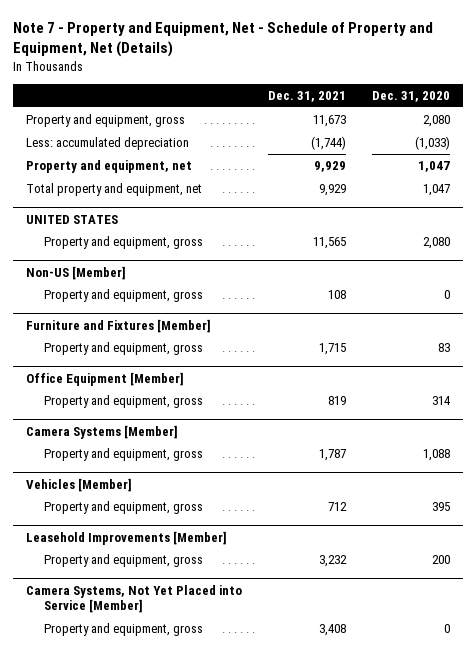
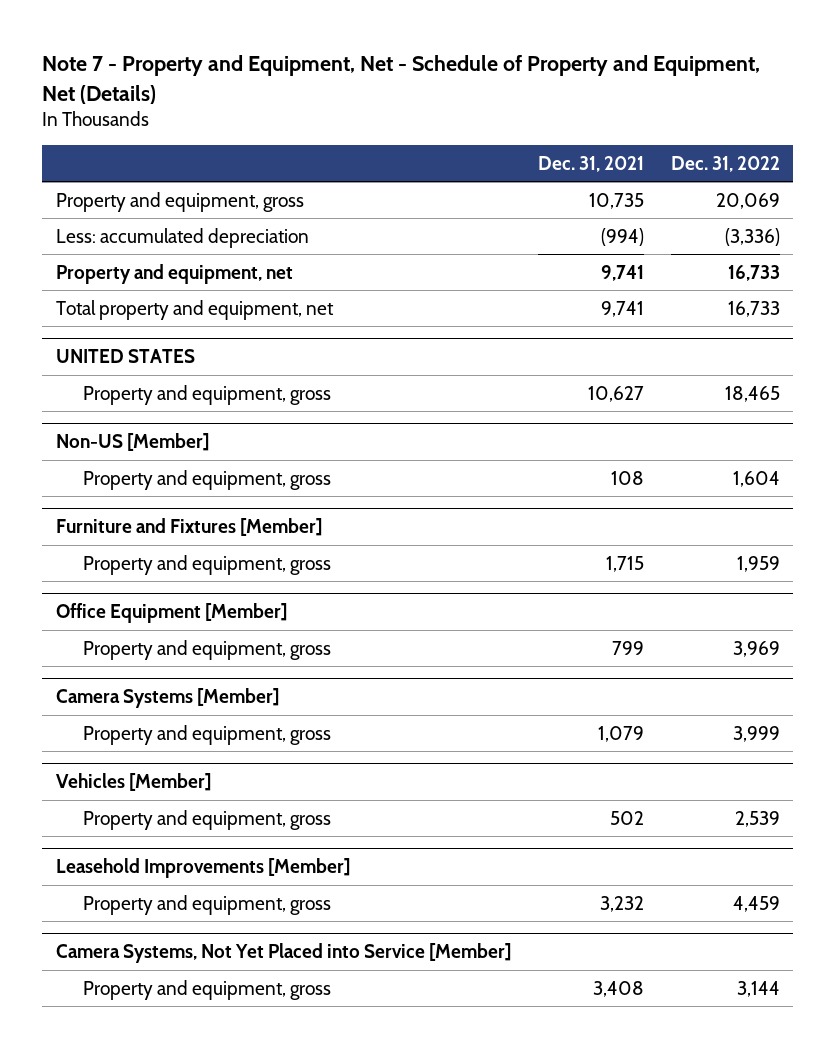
[372,91,451,103] Dec. 31, 2020 -> none
none -> [670,155,780,172] Dec. 31, 2022
[313,114,347,127] 11,673 -> [588,192,644,209] 10,735
[311,135,347,150] (1,744) -> [600,227,644,246] (994)
[314,160,347,172] 9,929 -> [600,264,644,281] 9,741
[319,183,347,196] 9,929 -> [600,300,644,317] 9,741
[313,236,347,249] 11,565 -> [587,385,644,402] 10,627
[328,395,347,405] 819 -> [611,640,644,655] 799
[319,448,347,461] 1,787 -> [597,725,644,742] 1,079
[328,501,348,511] 712 -> [609,810,644,825] 502

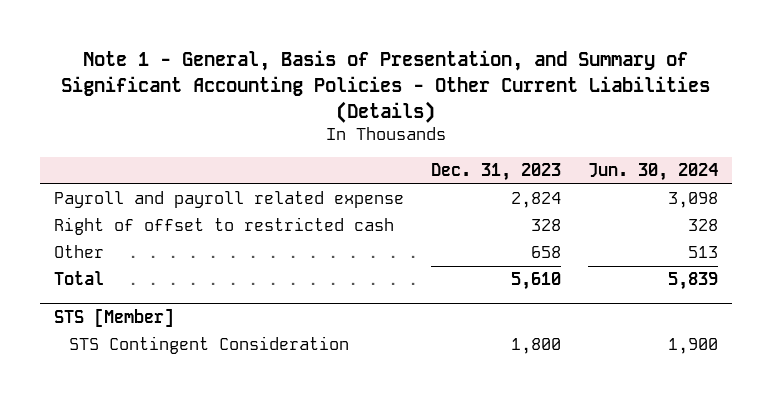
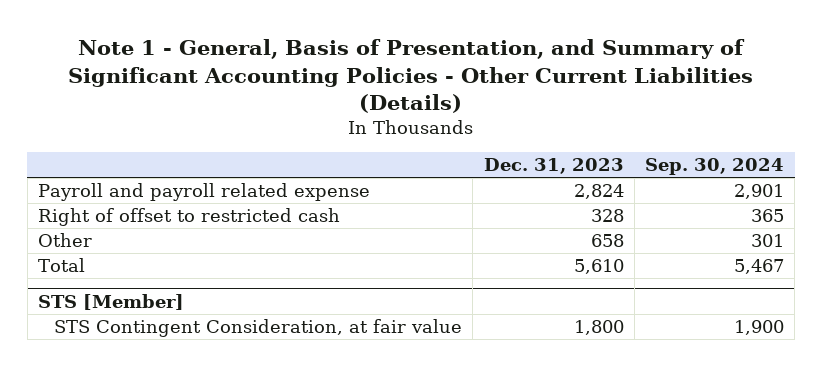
[588,163,719,182] Jun. 30, 2024 -> none
none -> [644,158,784,176] Sep. 30, 2024
[68,336,349,355] STS Contingent Consideration -> [54,319,463,338] STS Contingent Consideration, at fair value

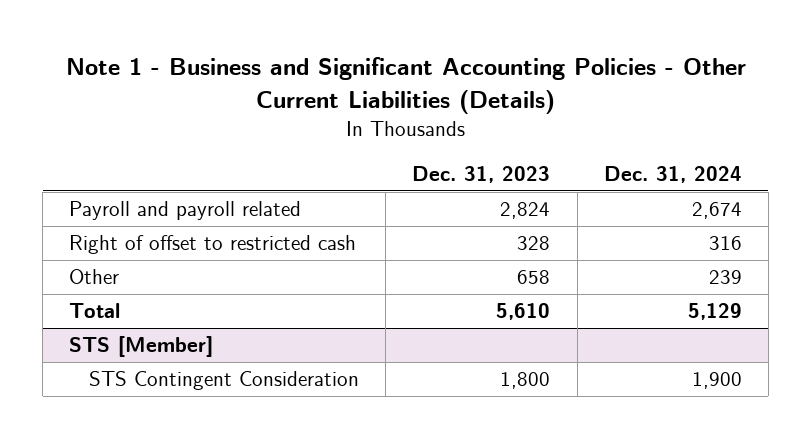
[67,39,753,114] Note 1 - General, Basis of Presentation, and Summary of Significant Accounting Policies - Other Current Liabilities (Details) -> [65,57,746,114] Note 1 - Business and Significant Accounting Policies - Other Current Liabilities (Details)
[644,158,784,176] Sep. 30, 2024 -> none
none -> [603,165,742,183] Dec. 31, 2024
[38,183,371,202] Payroll and payroll related expense -> [69,201,302,221] Payroll and payroll related
[54,319,463,338] STS Contingent Consideration, at fair value -> [89,371,360,391] STS Contingent Consideration

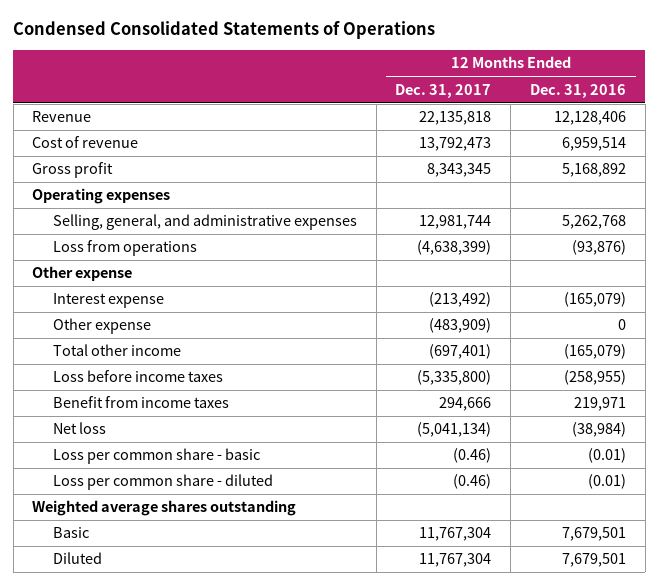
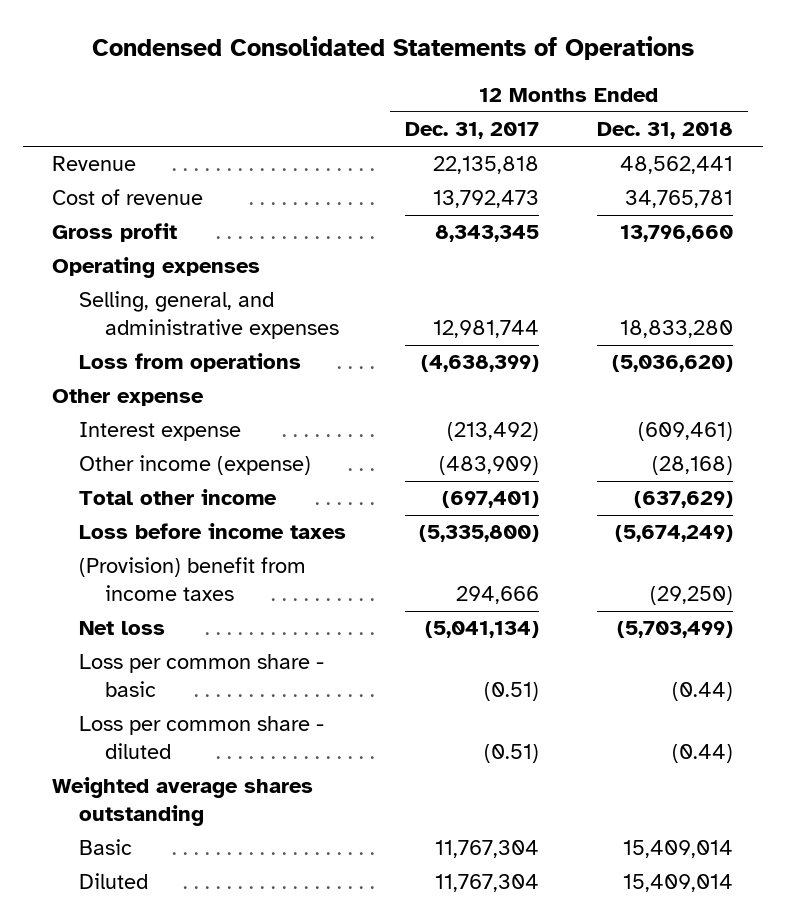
[529,83,626,98] Dec. 31, 2016 -> none
none -> [597,122,734,140] Dec. 31, 2018
[52,318,151,335] Other expense -> [78,455,311,476] Other income (expense)
[52,396,229,409] Benefit from income taxes -> [78,557,306,601] (Provision) benefit from income taxes
[453,448,492,464] (0.46) -> [483,681,539,701] (0.51)
[453,474,492,490] (0.46) -> [483,743,539,763] (0.51)

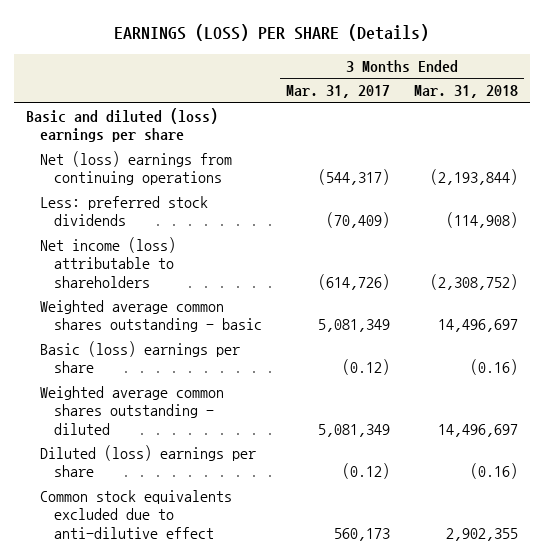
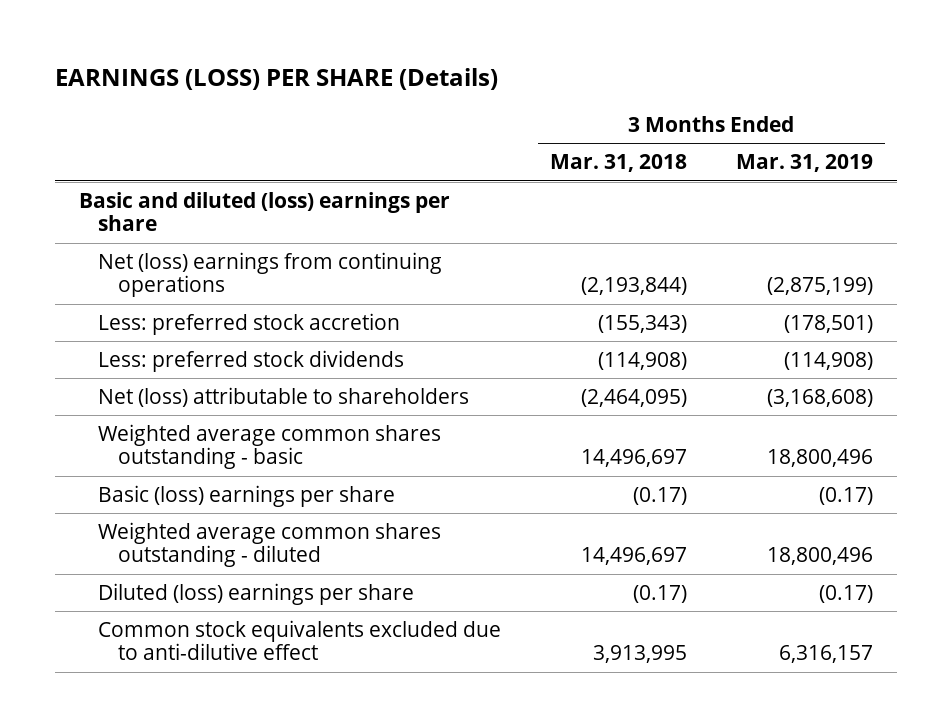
[285,85,390,99] Mar. 31, 2017 -> none
none -> [735,154,873,173] Mar. 31, 2019
none -> [98,312,401,335] Less: preferred stock accretion
[39,237,176,288] Net income (loss) attributable to shareholders -> [98,386,470,407] Net (loss) attributable to shareholders
[429,273,518,290] (2,308,752) -> [581,388,688,407] (2,464,095)
[469,359,518,376] (0.16) -> [633,486,688,505] (0.17)
[469,463,518,480] (0.16) -> [633,584,688,603] (0.17)
[445,527,518,541] 2,902,355 -> [593,645,688,664] 3,913,995

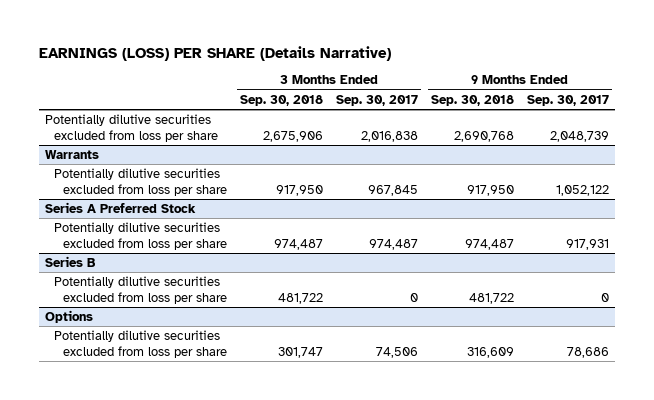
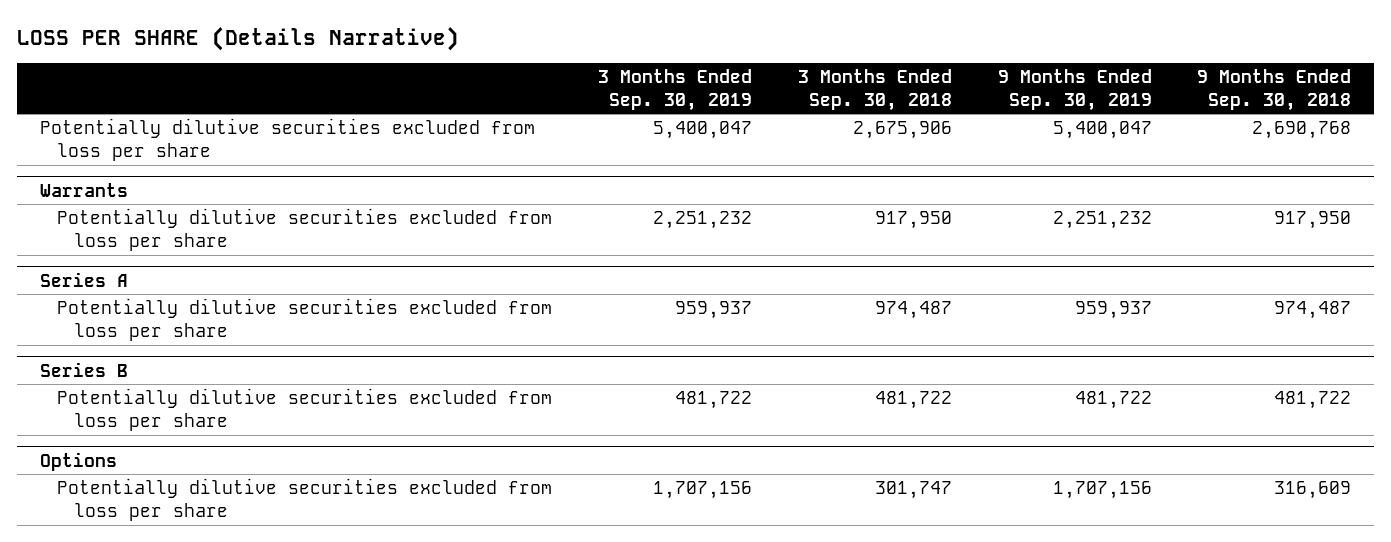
[38,46,391,62] EARNINGS (LOSS) PER SHARE (Details Narrative) -> [16,26,459,51] LOSS PER SHARE (Details Narrative)
[335,94,418,106] Sep. 30, 2017 -> none
[526,94,609,106] Sep. 30, 2017 -> none
none -> [597,68,752,111] 3 Months Ended Sep. 30, 2019
none -> [997,68,1152,111] 9 Months Ended Sep. 30, 2019
[45,201,197,213] Series A Preferred Stock -> [39,271,128,287] Series A

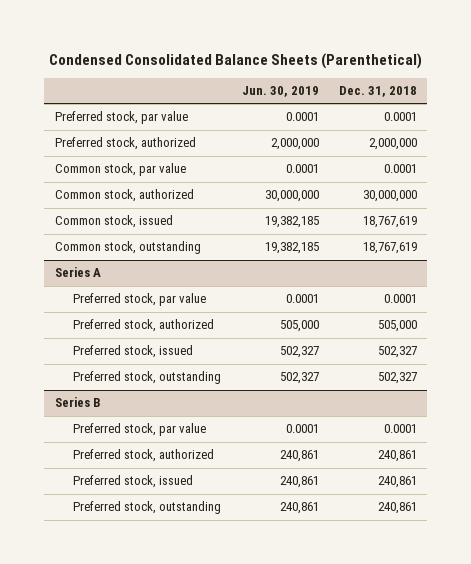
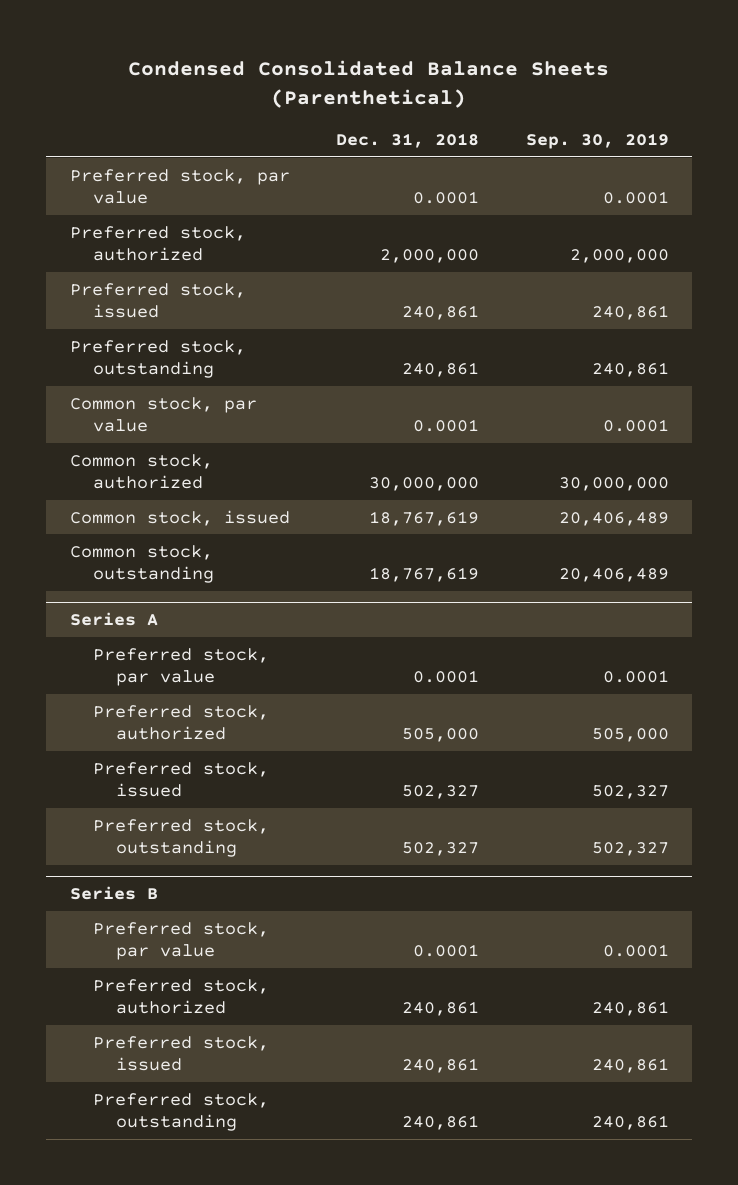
[241,86,319,98] Jun. 30, 2019 -> none
none -> [525,133,669,150] Sep. 30, 2019
none -> [69,282,246,319] Preferred stock, issued
none -> [69,339,246,379] Preferred stock, outstanding

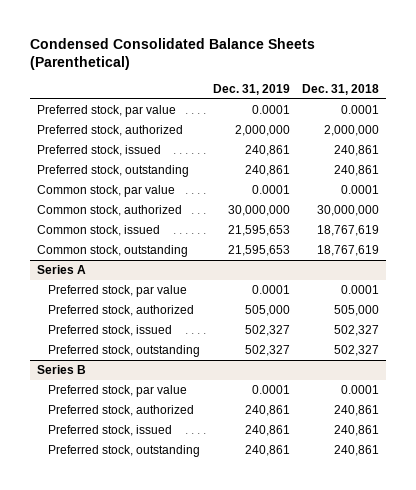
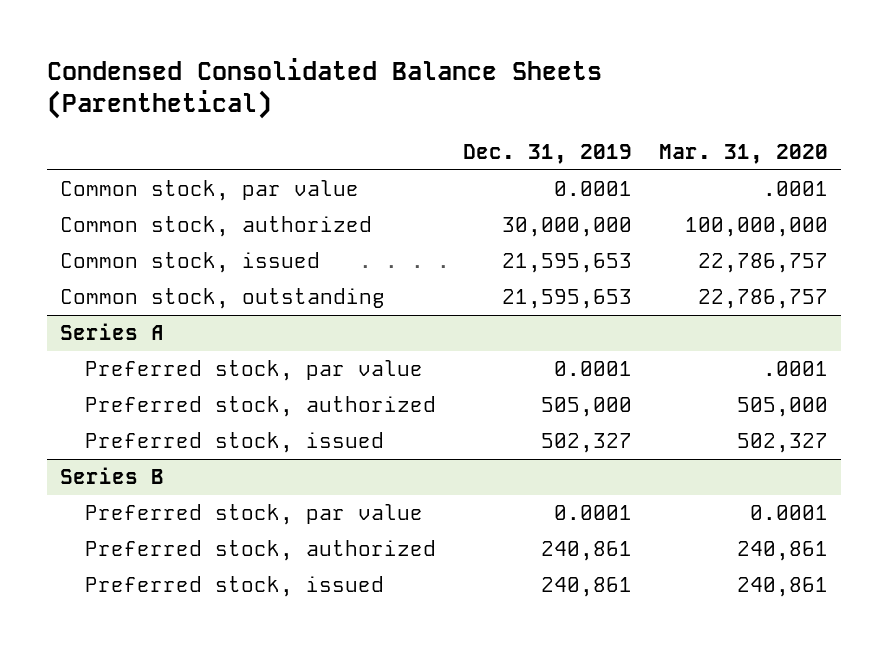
[302,84,380,96] Dec. 31, 2018 -> none
none -> [658,144,828,165] Mar. 31, 2020
[36,104,176,117] Preferred stock, par value -> none
[36,124,183,136] Preferred stock, authorized -> none
[36,144,161,156] Preferred stock, issued -> none
[36,164,189,177] Preferred stock, outstanding -> none
[47,344,200,357] Preferred stock, outstanding -> none
[47,444,200,457] Preferred stock, outstanding -> none

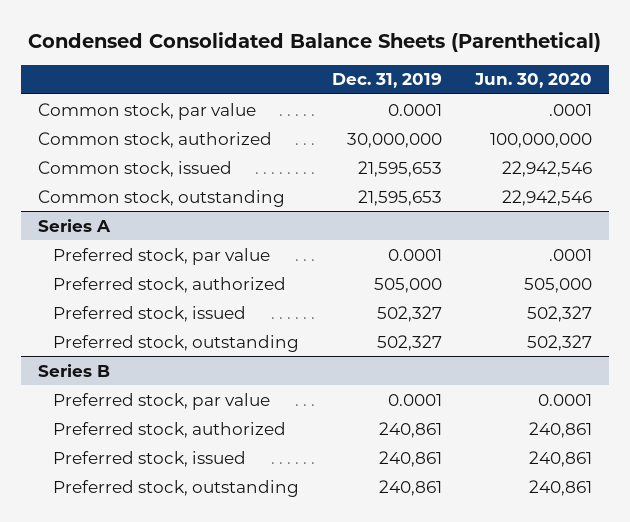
[658,144,828,165] Mar. 31, 2020 -> none
none -> [474,73,593,89] Jun. 30, 2020
none -> [52,334,299,352] Preferred stock, outstanding
none -> [52,479,299,497] Preferred stock, outstanding

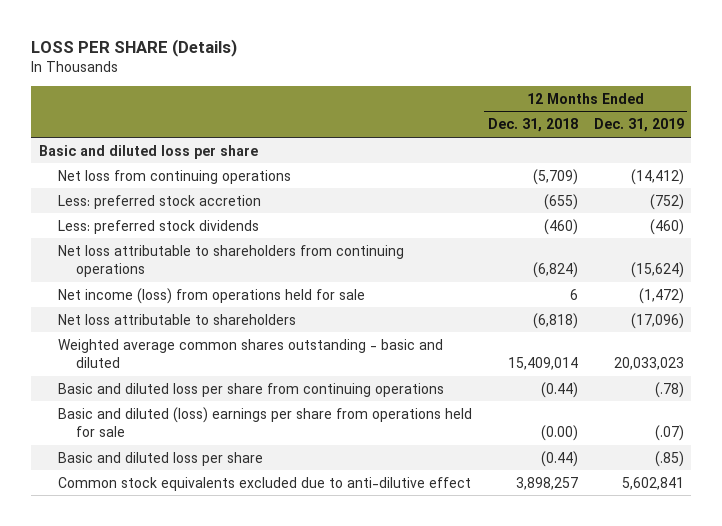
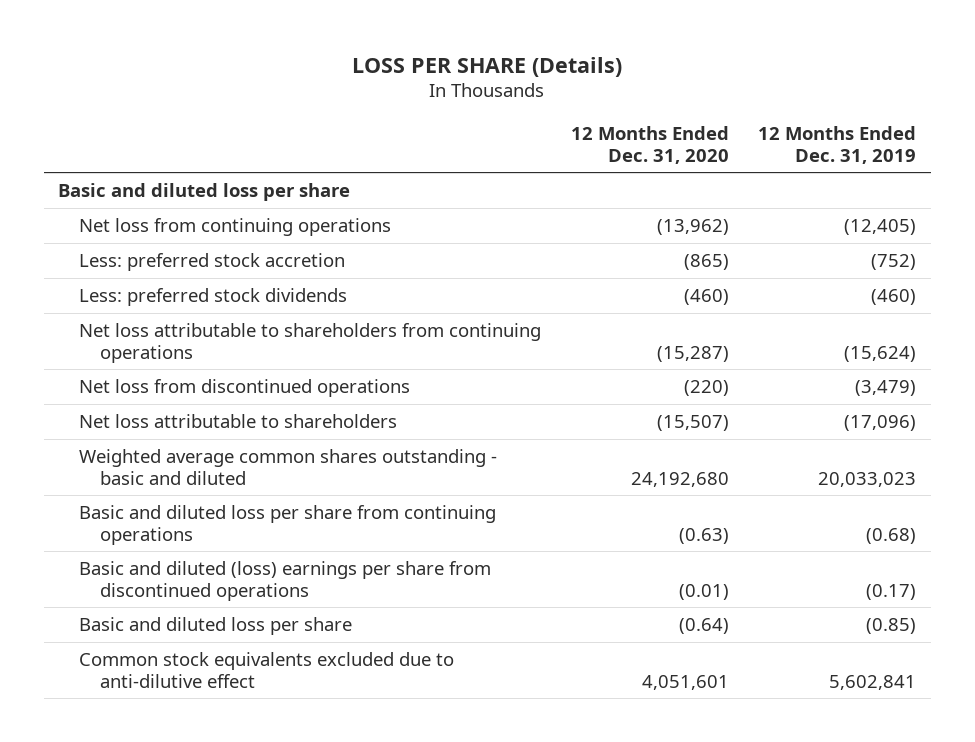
[487,118,578,133] Dec. 31, 2018 -> none
none -> [570,125,729,164] 12 Months Ended Dec. 31, 2020
[630,168,684,185] (14,412) -> [844,218,917,235] (12,405)
[57,287,365,304] Net income (loss) from operations held for sale -> [79,378,411,397] Net loss from discontinued operations
[638,287,684,304] (1,472) -> [855,379,917,396] (3,479)
[654,381,684,398] (.78) -> [866,527,917,544] (0.68)
[57,406,472,437] Basic and diluted (loss) earnings per share from operations held for sale -> [79,560,492,601] Basic and diluted (loss) earnings per share from discontinued operations
[654,424,684,441] (.07) -> [866,583,917,600] (0.17)
[654,450,684,467] (.85) -> [866,617,917,634] (0.85)

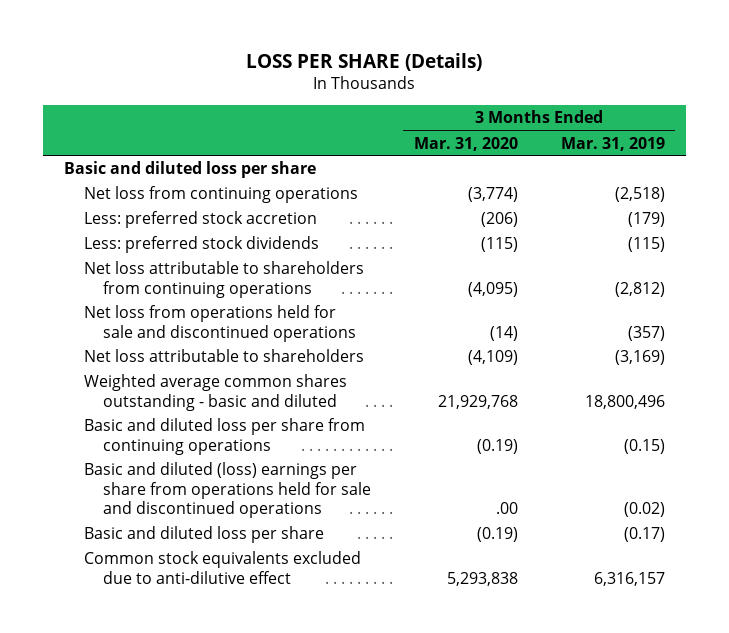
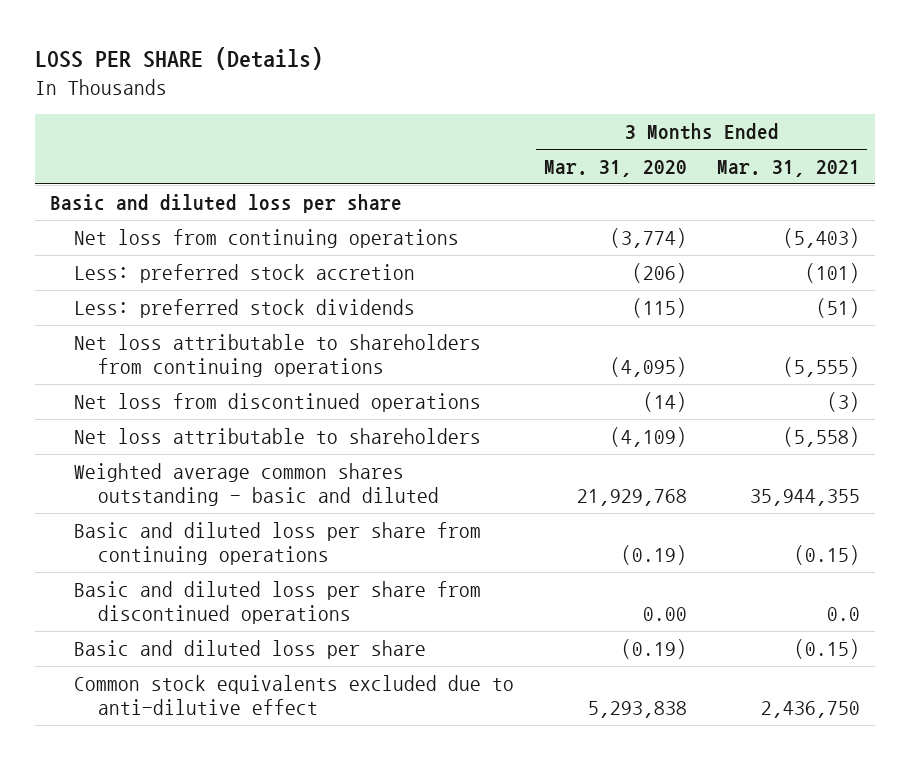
[560,136,665,151] Mar. 31, 2019 -> none
none -> [716,160,860,178] Mar. 31, 2021
[83,305,357,342] Net loss from operations held for sale and discontinued operations -> [73,392,481,412] Net loss from discontinued operations
[83,462,372,518] Basic and diluted (loss) earnings per share from operations held for sale and discontinued operations -> [73,580,481,624] Basic and diluted loss per share from discontinued operations
[496,501,519,514] .00 -> [642,606,687,621] 0.00

